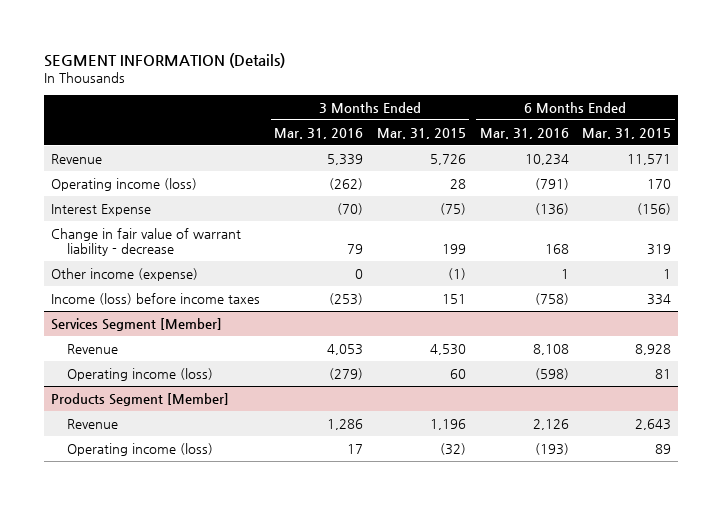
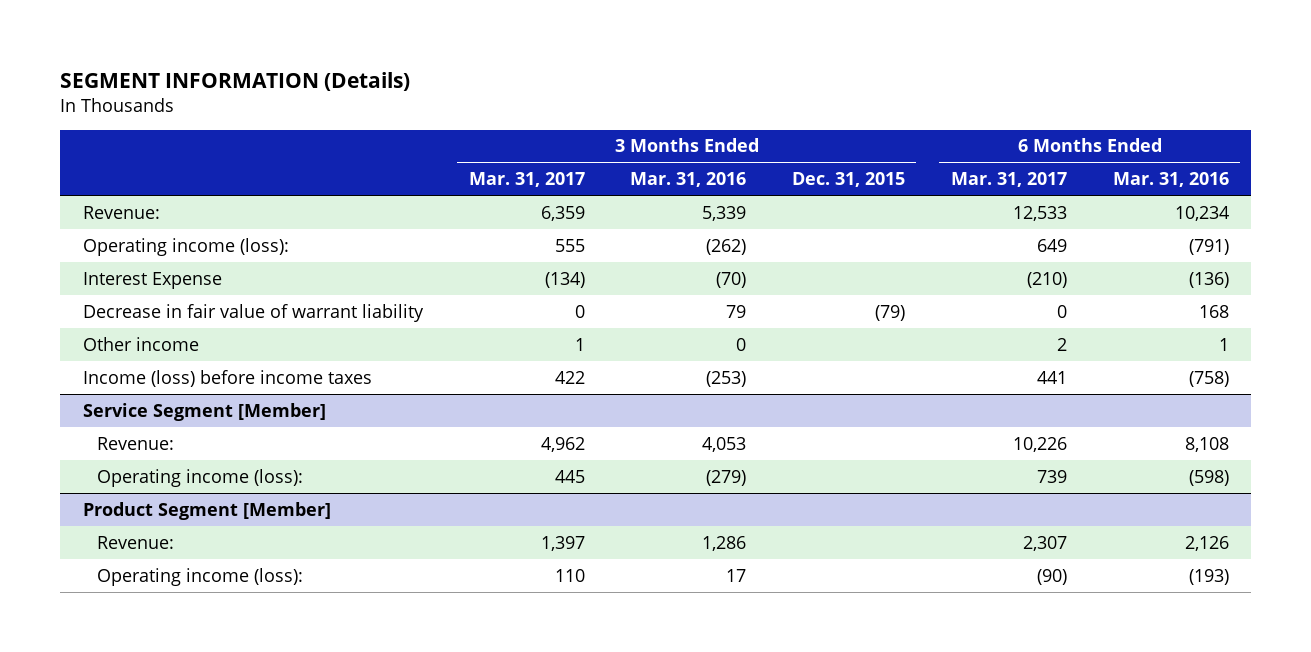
[376,127,466,139] Mar. 31, 2015 -> none
[582,127,672,139] Mar. 31, 2015 -> none
none -> [468,172,585,188] Mar. 31, 2017
none -> [792,172,906,188] Dec. 31, 2015
none -> [950,172,1067,188] Mar. 31, 2017
[51,153,103,164] Revenue -> [82,205,160,219] Revenue:
[51,177,198,191] Operating income (loss) -> [82,237,289,256] Operating income (loss):
[51,227,242,256] Change in fair value of warrant liability - decrease -> [82,303,424,322] Decrease in fair value of warrant liability
[51,267,199,281] Other income (expense) -> [82,336,199,351] Other income
[51,317,223,331] Services Segment [Member] -> [82,402,326,421] Service Segment [Member]
[67,343,119,354] Revenue -> [97,436,175,450] Revenue:
[67,367,214,381] Operating income (loss) -> [97,468,304,487] Operating income (loss):
[51,392,230,406] Products Segment [Member] -> [82,501,331,520] Product Segment [Member]
[67,418,119,429] Revenue -> [97,535,175,549] Revenue:
[67,442,214,456] Operating income (loss) -> [97,567,304,586] Operating income (loss):

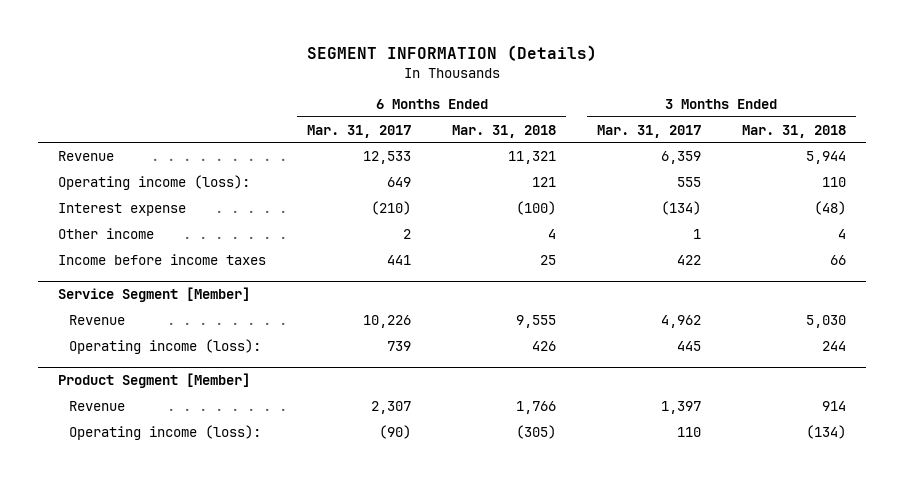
[630,172,747,188] Mar. 31, 2016 -> none
[792,172,906,188] Dec. 31, 2015 -> none
[1112,172,1229,188] Mar. 31, 2016 -> none
none -> [452,124,557,138] Mar. 31, 2018
none -> [741,124,846,138] Mar. 31, 2018
[82,205,160,219] Revenue: -> [58,150,115,161] Revenue
[82,303,424,322] Decrease in fair value of warrant liability -> none
[82,271,222,289] Interest Expense -> [58,202,187,216] Interest expense
[82,369,372,387] Income (loss) before income taxes -> [58,253,267,265] Income before income taxes
[97,436,175,450] Revenue: -> [69,314,126,325] Revenue
[97,535,175,549] Revenue: -> [69,400,126,411] Revenue

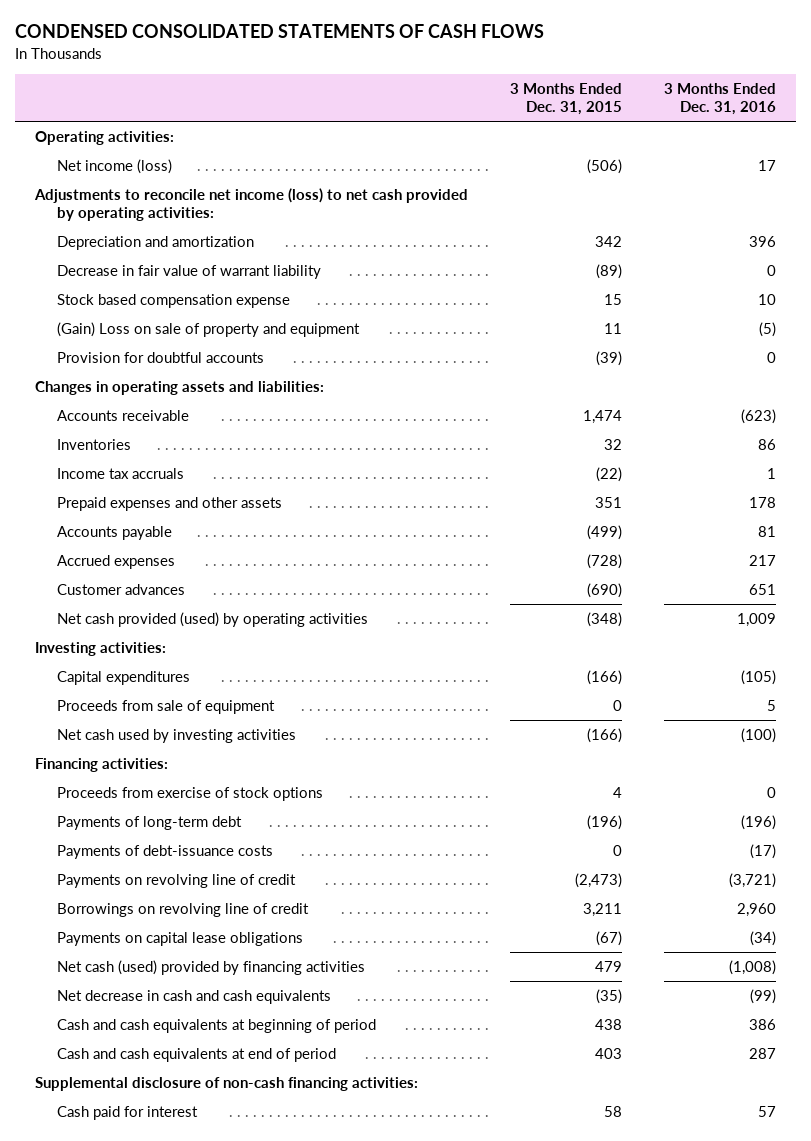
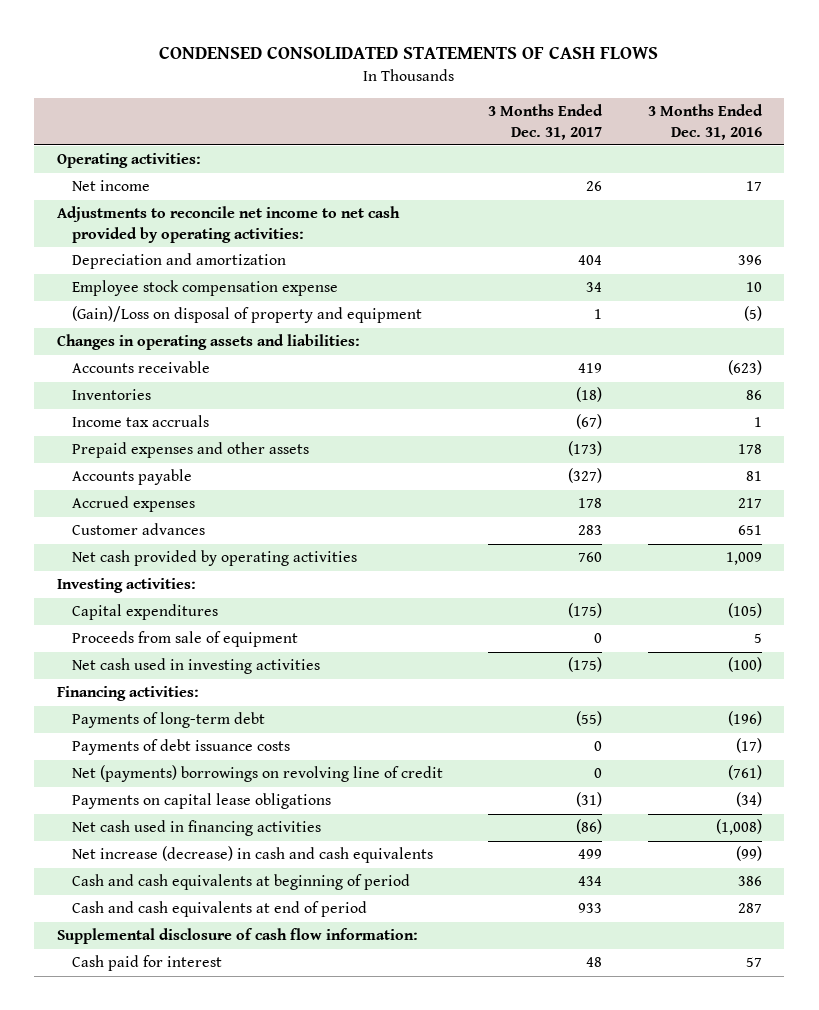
[510,82,623,116] 3 Months Ended Dec. 31, 2015 -> none
none -> [488,103,604,140] 3 Months Ended Dec. 31, 2017
[56,158,172,174] Net income (loss) -> [71,180,150,192] Net income
[34,187,469,222] Adjustments to reconcile net income (loss) to net cash provided by operating activities: -> [57,206,401,244] Adjustments to reconcile net income to net cash provided by operating activities:
[56,264,321,279] Decrease in fair value of warrant liability -> none
[56,351,264,363] Provision for doubtful accounts -> none
[56,293,290,308] Stock based compensation expense -> [71,280,338,297] Employee stock compensation expense
[56,321,360,337] (Gain) Loss on sale of property and equipment -> [71,306,422,324] (Gain)/Loss on disposal of property and equipment
[56,611,368,627] Net cash provided (used) by operating activities -> [71,550,357,567] Net cash provided by operating activities
[56,728,296,743] Net cash used by investing activities -> [71,658,320,675] Net cash used in investing activities
[56,786,323,801] Proceeds from exercise of stock options -> none
[56,902,309,917] Borrowings on revolving line of credit -> none
[56,844,273,859] Payments of debt-issuance costs -> [71,739,290,756] Payments of debt issuance costs
[56,873,296,888] Payments on revolving line of credit -> [71,765,443,783] Net (payments) borrowings on revolving line of credit
[728,872,776,888] (3,721) -> [727,765,762,781] (761)
[56,959,365,975] Net cash (used) provided by financing activities -> [71,820,321,837] Net cash used in financing activities
[56,989,331,1004] Net decrease in cash and cash equivalents -> [71,846,433,864] Net increase (decrease) in cash and cash equivalents
[35,1076,419,1091] Supplemental disclosure of non-cash financing activities: -> [57,928,419,945] Supplemental disclosure of cash flow information:

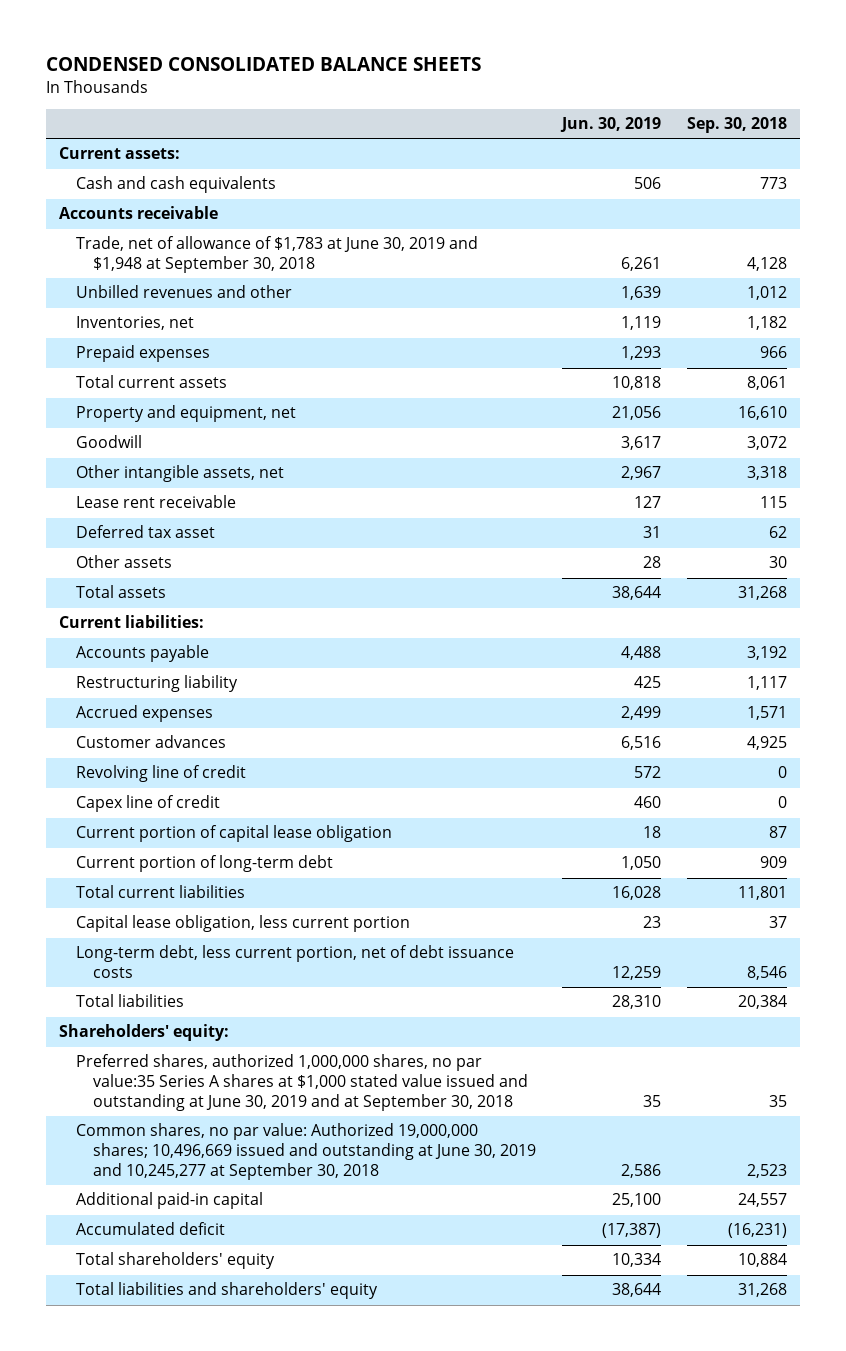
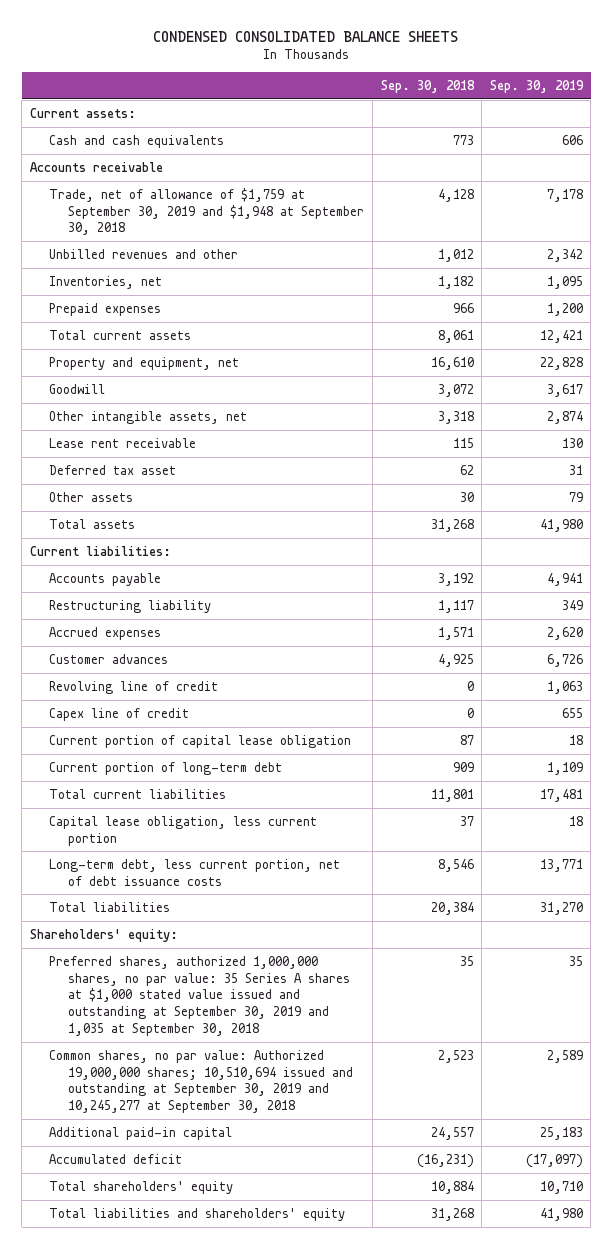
[560,117,662,133] Jun. 30, 2019 -> none
none -> [489,79,584,93] Sep. 30, 2019
[76,236,479,274] Trade, net of allowance of $1,783 at June 30, 2019 and $1,948 at September 30, 2018 -> [49,187,365,236] Trade, net of allowance of $1,759 at September 30, 2019 and $1,948 at September 30, 2018
[76,1054,529,1112] Preferred shares, authorized 1,000,000 shares, no par value:35 Series A shares at $1,000 stated value issued and outstanding at June 30, 2019 and at September 30, 2018 -> [49,955,351,1036] Preferred shares, authorized 1,000,000 shares, no par value: 35 Series A shares at $1,000 stated value issued and outstanding at September 30, 2019 and 1,035 at September 30, 2018
[76,1123,537,1181] Common shares, no par value: Authorized 19,000,000 shares; 10,496,669 issued and outstanding at June 30, 2019 and 10,245,277 at September 30, 2018 -> [49,1049,354,1113] Common shares, no par value: Authorized 19,000,000 shares; 10,510,694 issued and outstanding at September 30, 2019 and 10,245,277 at September 30, 2018

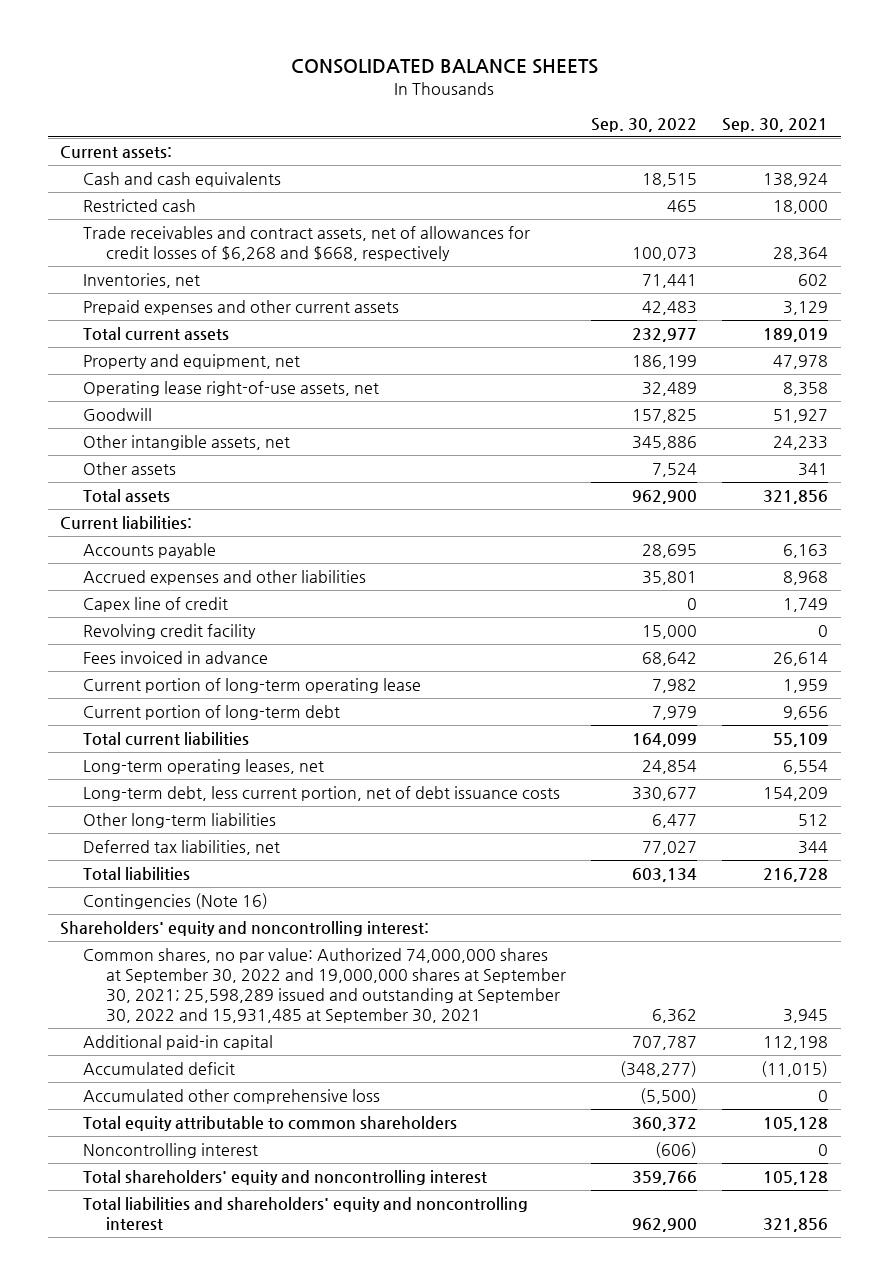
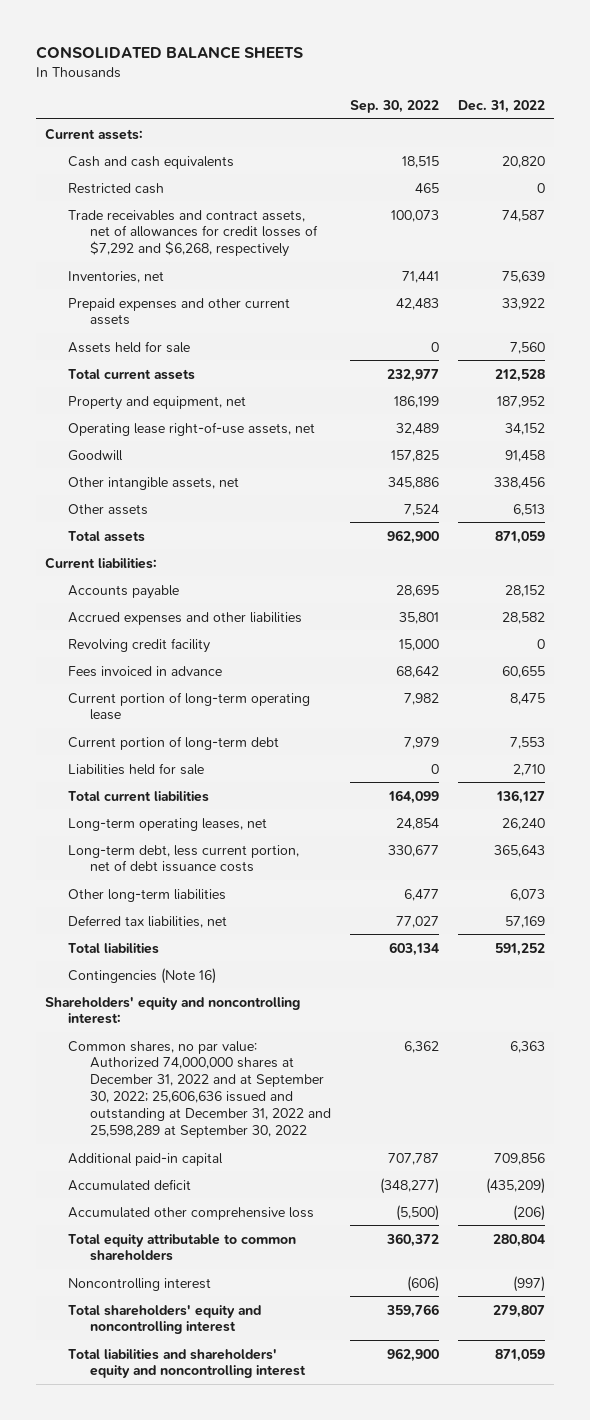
[722,117,829,132] Sep. 30, 2021 -> none
none -> [457,99,545,113] Dec. 31, 2022
[83,226,531,262] Trade receivables and contract assets, net of allowances for credit losses of $6,268 and $668, respectively -> [67,209,319,258] Trade receivables and contract assets, net of allowances for credit losses of $7,292 and $6,268, respectively
none -> [67,340,190,353] Assets held for sale
[83,597,229,613] Capex line of credit -> none
none -> [67,762,204,775] Liabilities held for sale
[83,948,566,1023] Common shares, no par value: Authorized 74,000,000 shares at September 30, 2022 and 19,000,000 shares at September 30, 2021; 25,598,289 issued and outstanding at September 30, 2022 and 15,931,485 at September 30, 2021 -> [67,1040,332,1138] Common shares, no par value: Authorized 74,000,000 shares at December 31, 2022 and at September 30, 2022; 25,606,636 issued and outstanding at December 31, 2022 and 25,598,289 at September 30, 2022

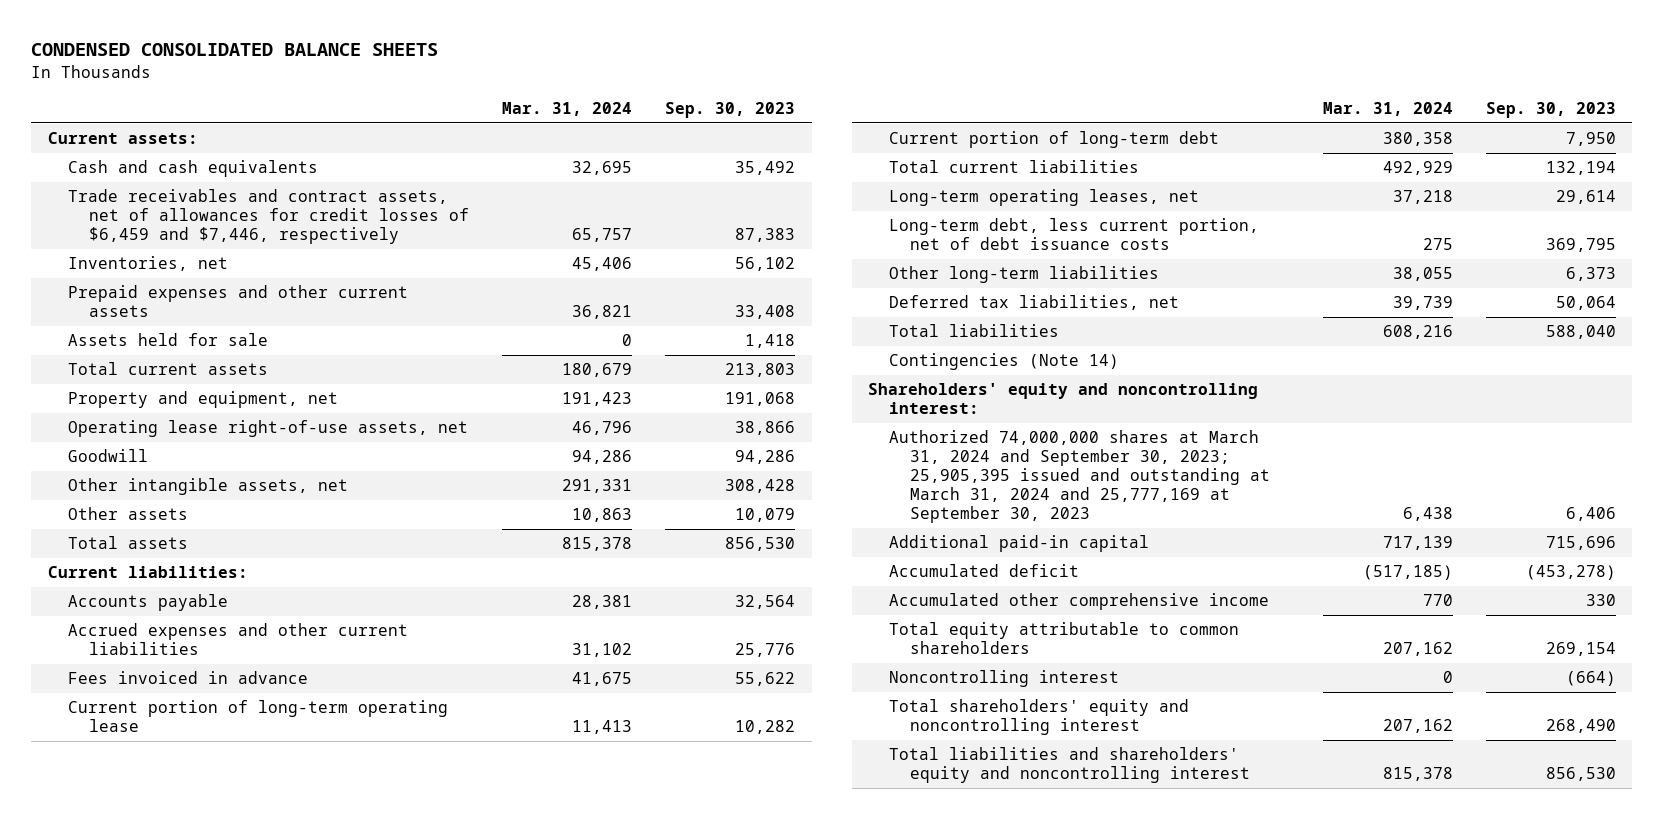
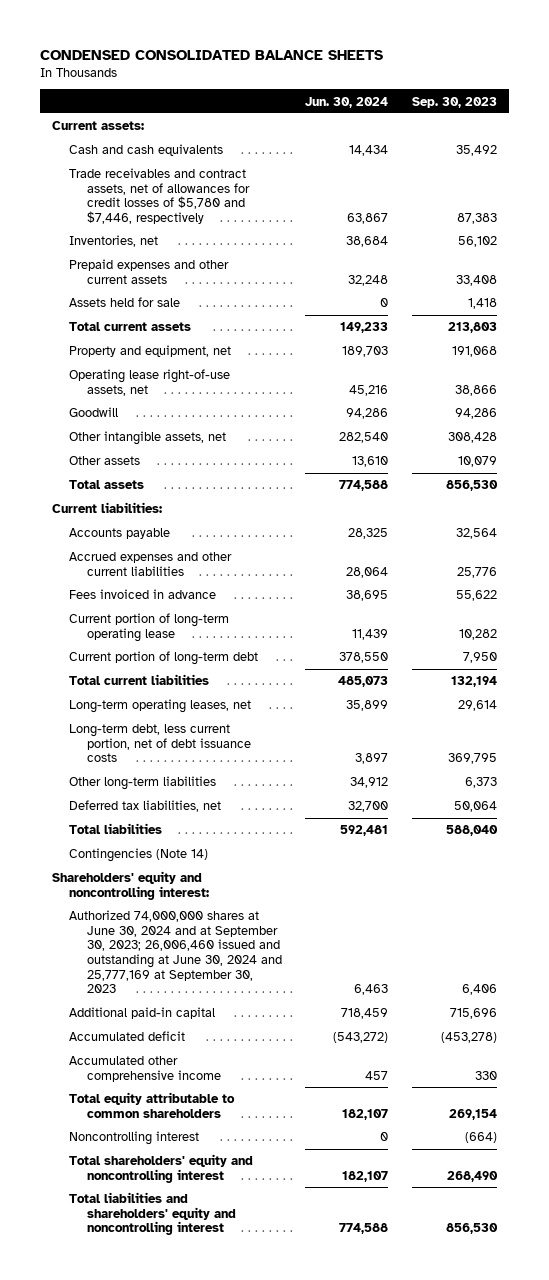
[501,102,632,117] Mar. 31, 2024 -> none
none -> [305,96,389,108] Jun. 30, 2024
[68,189,469,245] Trade receivables and contract assets, net of allowances for credit losses of $6,459 and $7,446, respectively -> [69,168,250,225] Trade receivables and contract assets, net of allowances for credit losses of $5,780 and $7,446, respectively
[889,430,1270,524] Authorized 74,000,000 shares at March 31, 2024 and September 30, 2023; 25,905,395 issued and outstanding at March 31, 2024 and 25,777,169 at September 30, 2023 -> [69,910,282,994] Authorized 74,000,000 shares at June 30, 2024 and at September 30, 2023; 26,006,460 issued and outstanding at June 30, 2024 and 25,777,169 at September 30, 2023

